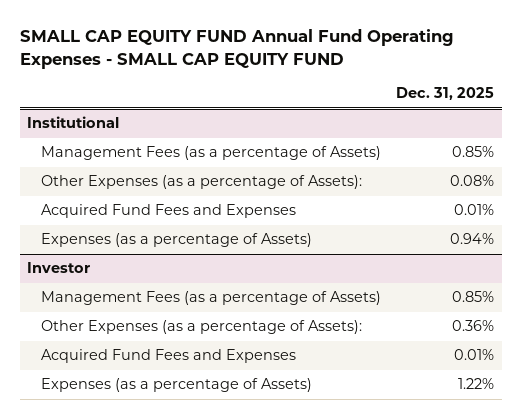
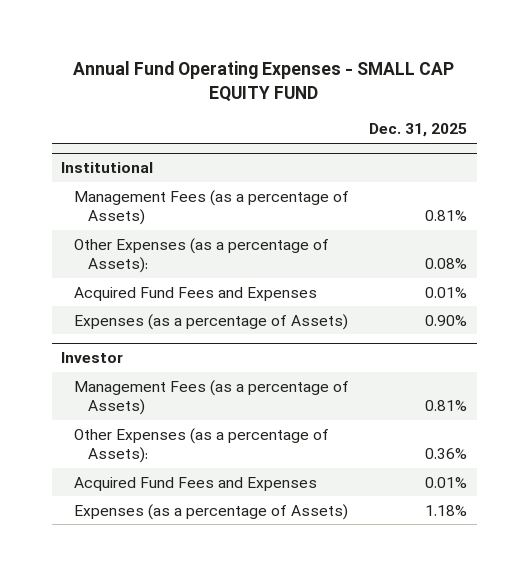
[19,29,454,69] SMALL CAP EQUITY FUND Annual Fund Operating Expenses - SMALL CAP EQUITY FUND -> [73,61,455,103] Annual Fund Operating Expenses - SMALL CAP EQUITY FUND
[452,146,495,158] 0.85% -> [424,210,467,222] 0.81%
[450,233,495,245] 0.94% -> [424,314,467,326] 0.90%
[452,291,495,303] 0.85% -> [424,400,467,412] 0.81%
[458,378,495,390] 1.22% -> [424,504,467,516] 1.18%

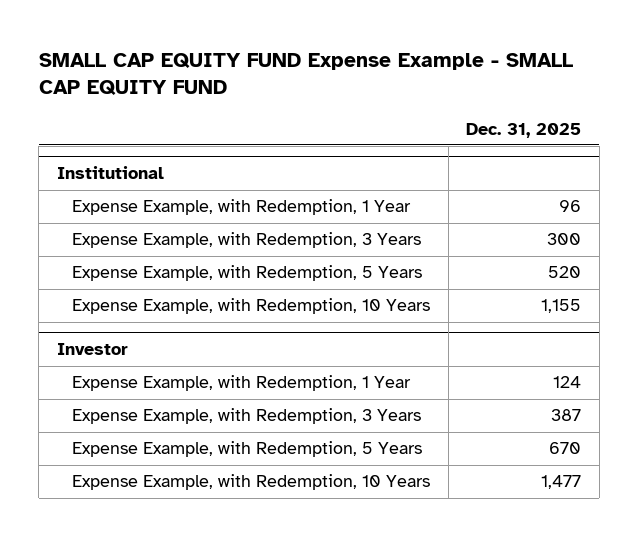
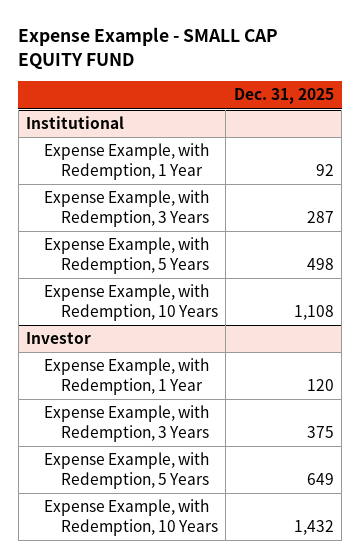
[38,52,573,96] SMALL CAP EQUITY FUND Expense Example - SMALL CAP EQUITY FUND -> [18,27,279,70] Expense Example - SMALL CAP EQUITY FUND
[559,200,582,213] 96 -> [315,164,334,177] 92
[547,233,582,246] 300 -> [306,211,334,224] 287
[548,266,582,279] 520 -> [306,258,334,271] 498
[541,299,582,314] 1,155 -> [293,305,334,321] 1,108
[553,376,582,389] 124 -> [306,379,334,392] 120
[551,409,582,422] 387 -> [306,426,334,439] 375
[549,442,582,455] 670 -> [306,473,334,486] 649
[541,475,582,490] 1,477 -> [293,520,334,536] 1,432

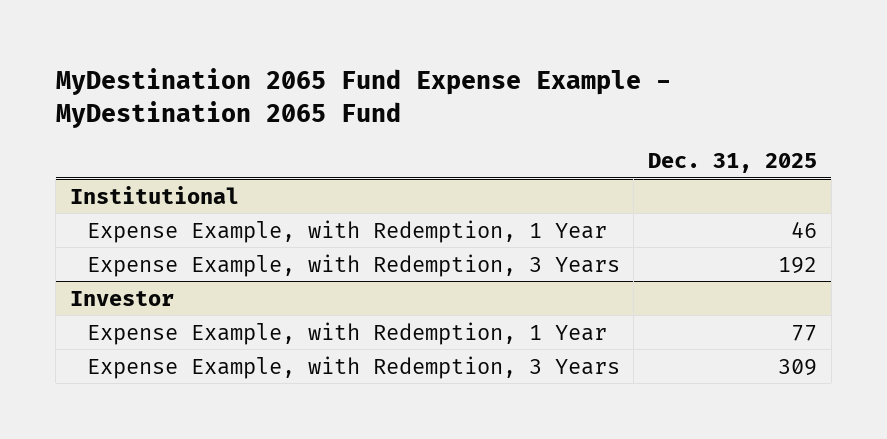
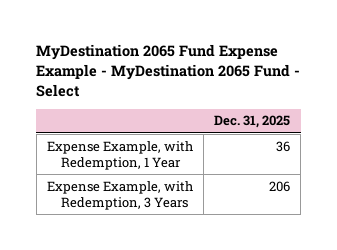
[55,67,671,129] MyDestination 2065 Fund Expense Example - MyDestination 2065 Fund -> [36,44,301,97] MyDestination 2065 Fund Expense Example - MyDestination 2065 Fund - Select
[69,185,239,204] Institutional -> none
[69,290,174,306] Investor -> none
[86,321,607,345] Expense Example, with Redemption, 1 Year -> none
[86,355,620,379] Expense Example, with Redemption, 3 Years -> none
[791,221,818,238] 46 -> [276,140,291,152] 36
[778,256,818,274] 192 -> [269,180,291,192] 206

